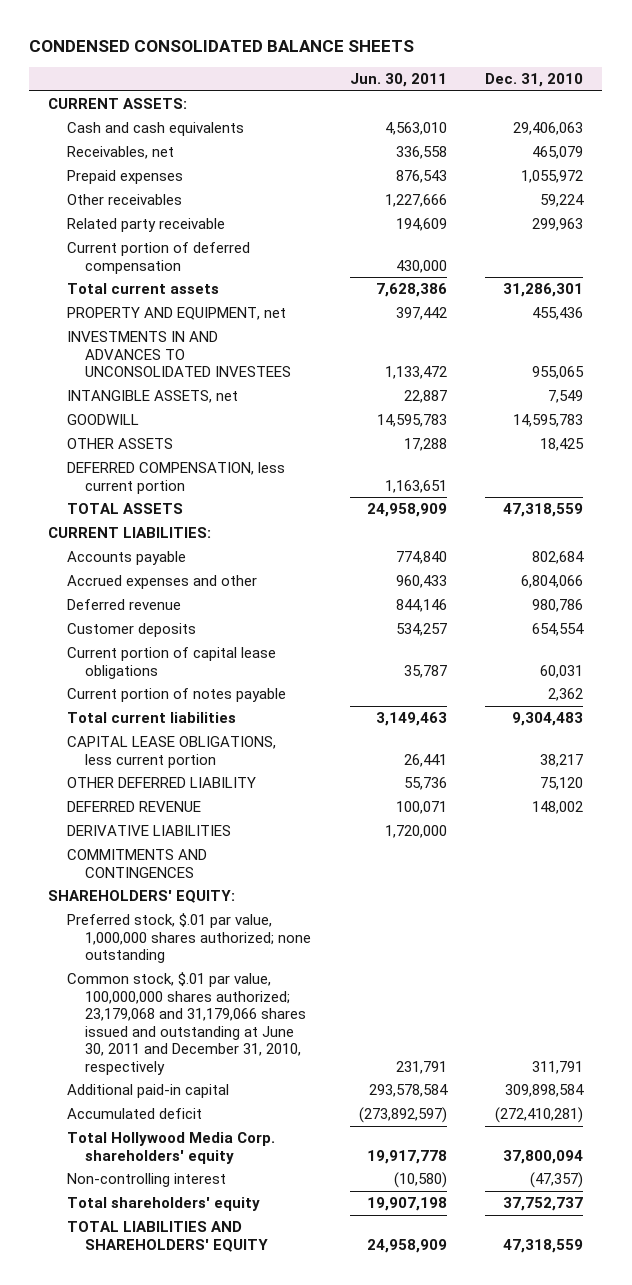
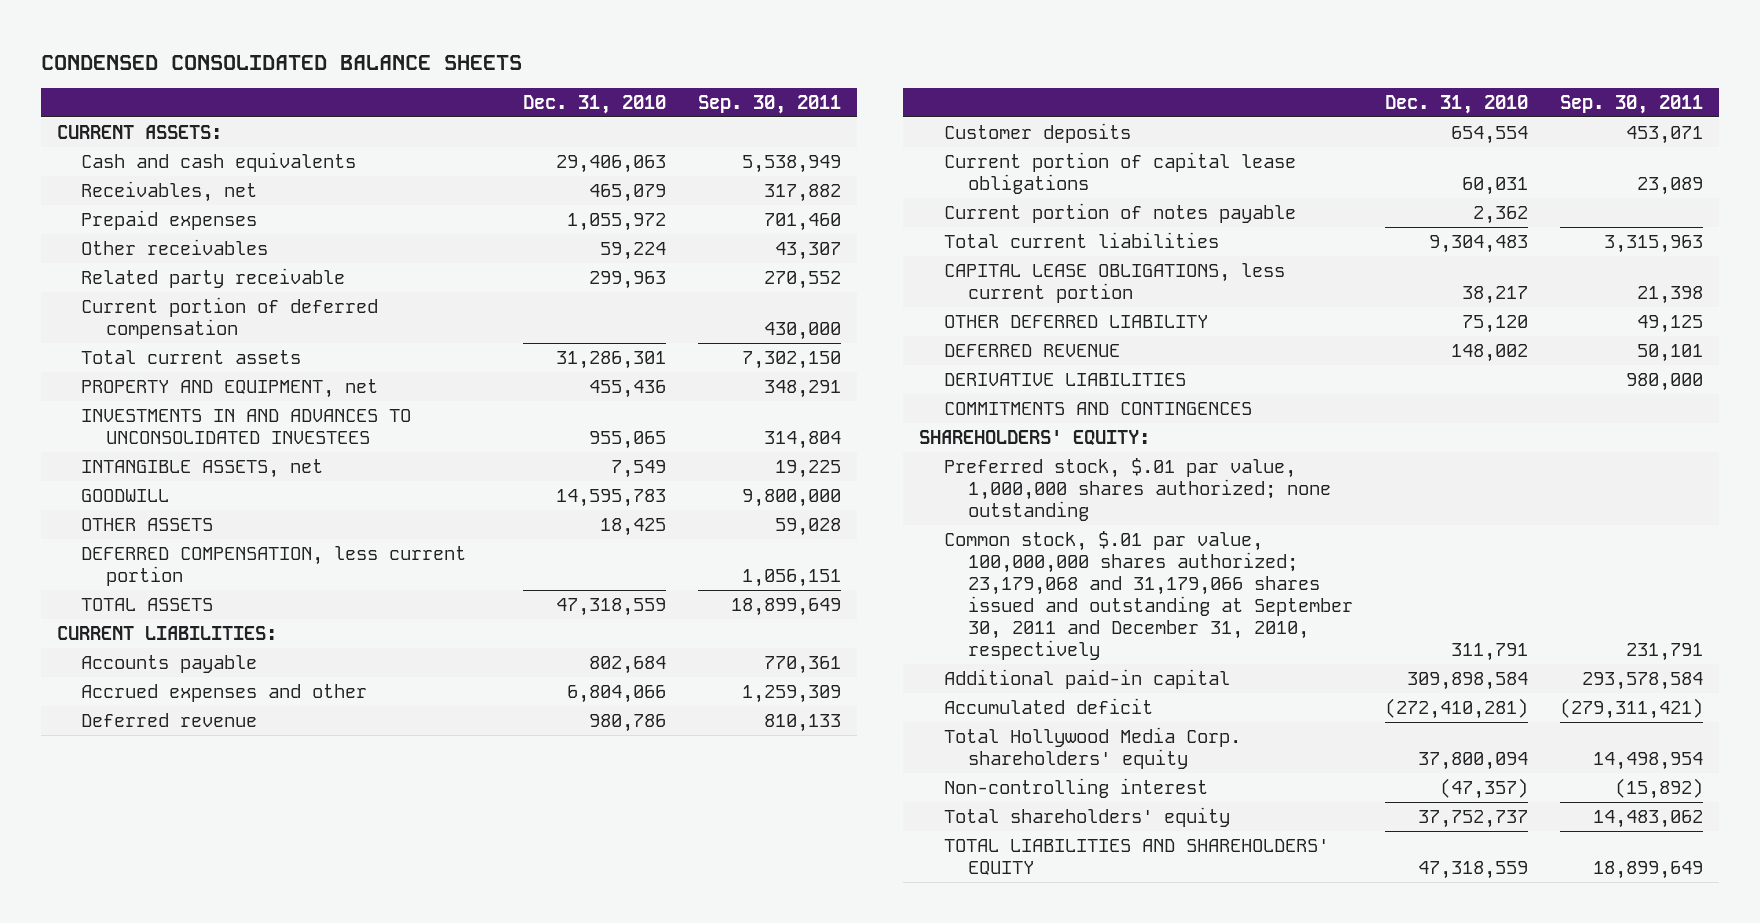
[349,73,447,88] Jun. 30, 2011 -> none
none -> [697,95,841,115] Sep. 30, 2011
[66,972,307,1075] Common stock, $.01 par value, 100,000,000 shares authorized; 23,179,068 and 31,179,066 shares issued and outstanding at June 30, 2011 and December 31, 2010, respectively -> [943,530,1354,661] Common stock, $.01 par value, 100,000,000 shares authorized; 23,179,068 and 31,179,066 shares issued and outstanding at September 30, 2011 and December 31, 2010, respectively

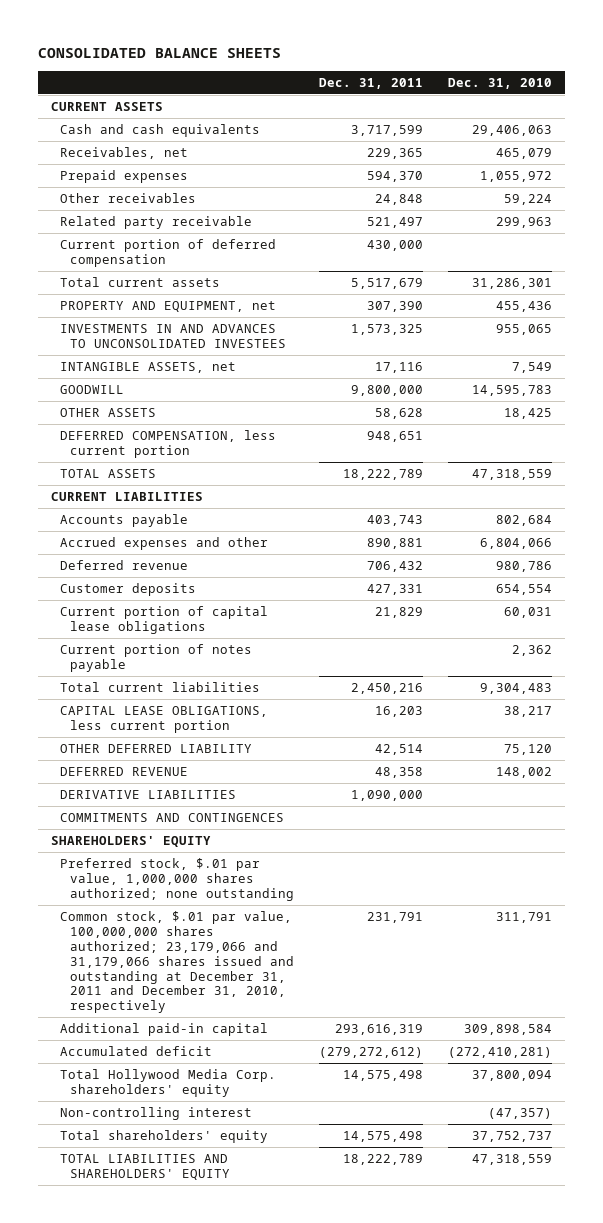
[40,54,522,70] CONDENSED CONSOLIDATED BALANCE SHEETS -> [38,48,282,59] CONSOLIDATED BALANCE SHEETS
[697,95,841,115] Sep. 30, 2011 -> none
none -> [319,77,424,89] Dec. 31, 2011
[56,124,222,139] CURRENT ASSETS: -> [51,102,164,112] CURRENT ASSETS
[56,625,277,640] CURRENT LIABILITIES: -> [51,492,204,502] CURRENT LIABILITIES
[919,429,1151,445] SHAREHOLDERS' EQUITY: -> [51,836,212,848] SHAREHOLDERS' EQUITY
[943,530,1354,661] Common stock, $.01 par value, 100,000,000 shares authorized; 23,179,068 and 31,179,066 shares issued and outstanding at September 30, 2011 and December 31, 2010, respectively -> [60,911,294,1014] Common stock, $.01 par value, 100,000,000 shares authorized; 23,179,066 and 31,179,066 shares issued and outstanding at December 31, 2011 and December 31, 2010, respectively

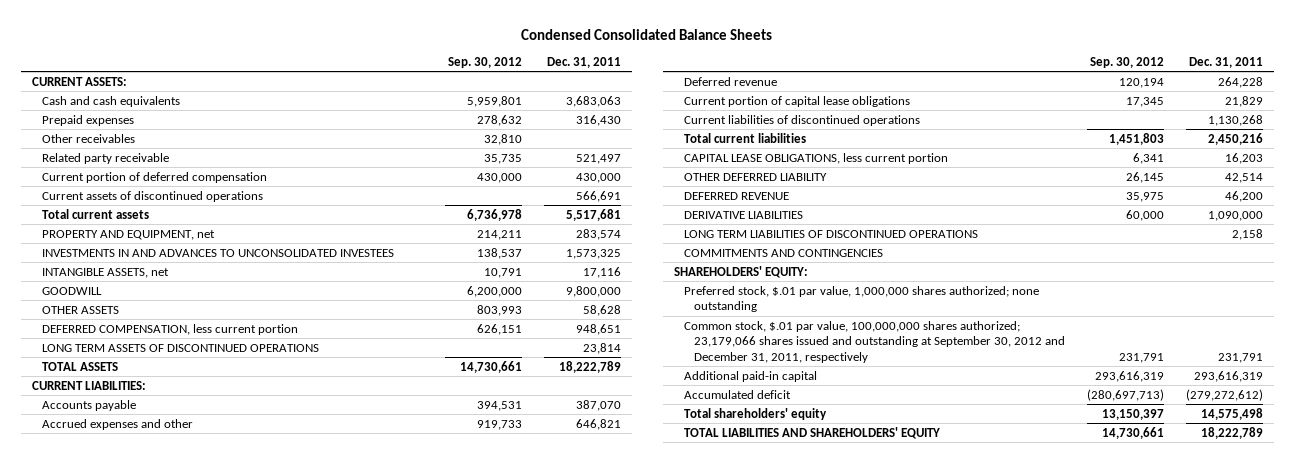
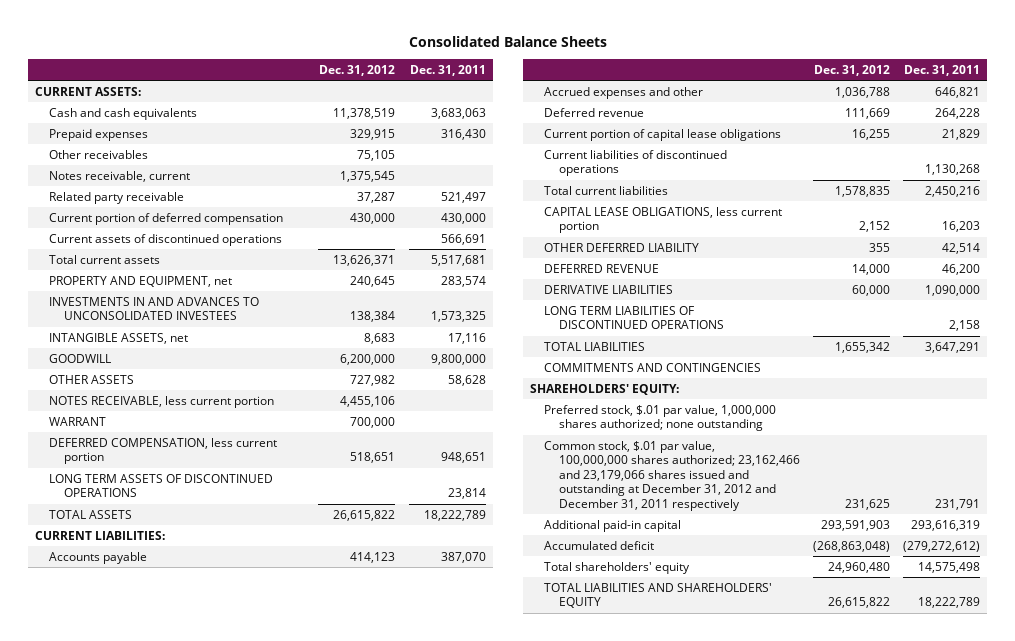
[521,28,773,40] Condensed Consolidated Balance Sheets -> [408,36,607,48] Consolidated Balance Sheets
[448,56,523,68] Sep. 30, 2012 -> none
none -> [319,65,396,77] Dec. 31, 2012
none -> [49,170,191,182] Notes receivable, current
none -> [49,395,275,408] NOTES RECEIVABLE, less current portion
none -> [49,416,107,426] WARRANT
none -> [544,341,646,351] TOTAL LIABILITIES
[684,320,1066,363] Common stock, $.01 par value, 100,000,000 shares authorized; 23,179,066 shares issued and outstanding at September 30, 2012 and December 31, 2011, respectively -> [544,440,800,511] Common stock, $.01 par value, 100,000,000 shares authorized; 23,162,466 and 23,179,066 shares issued and outstanding at December 31, 2012 and December 31, 2011 respectively

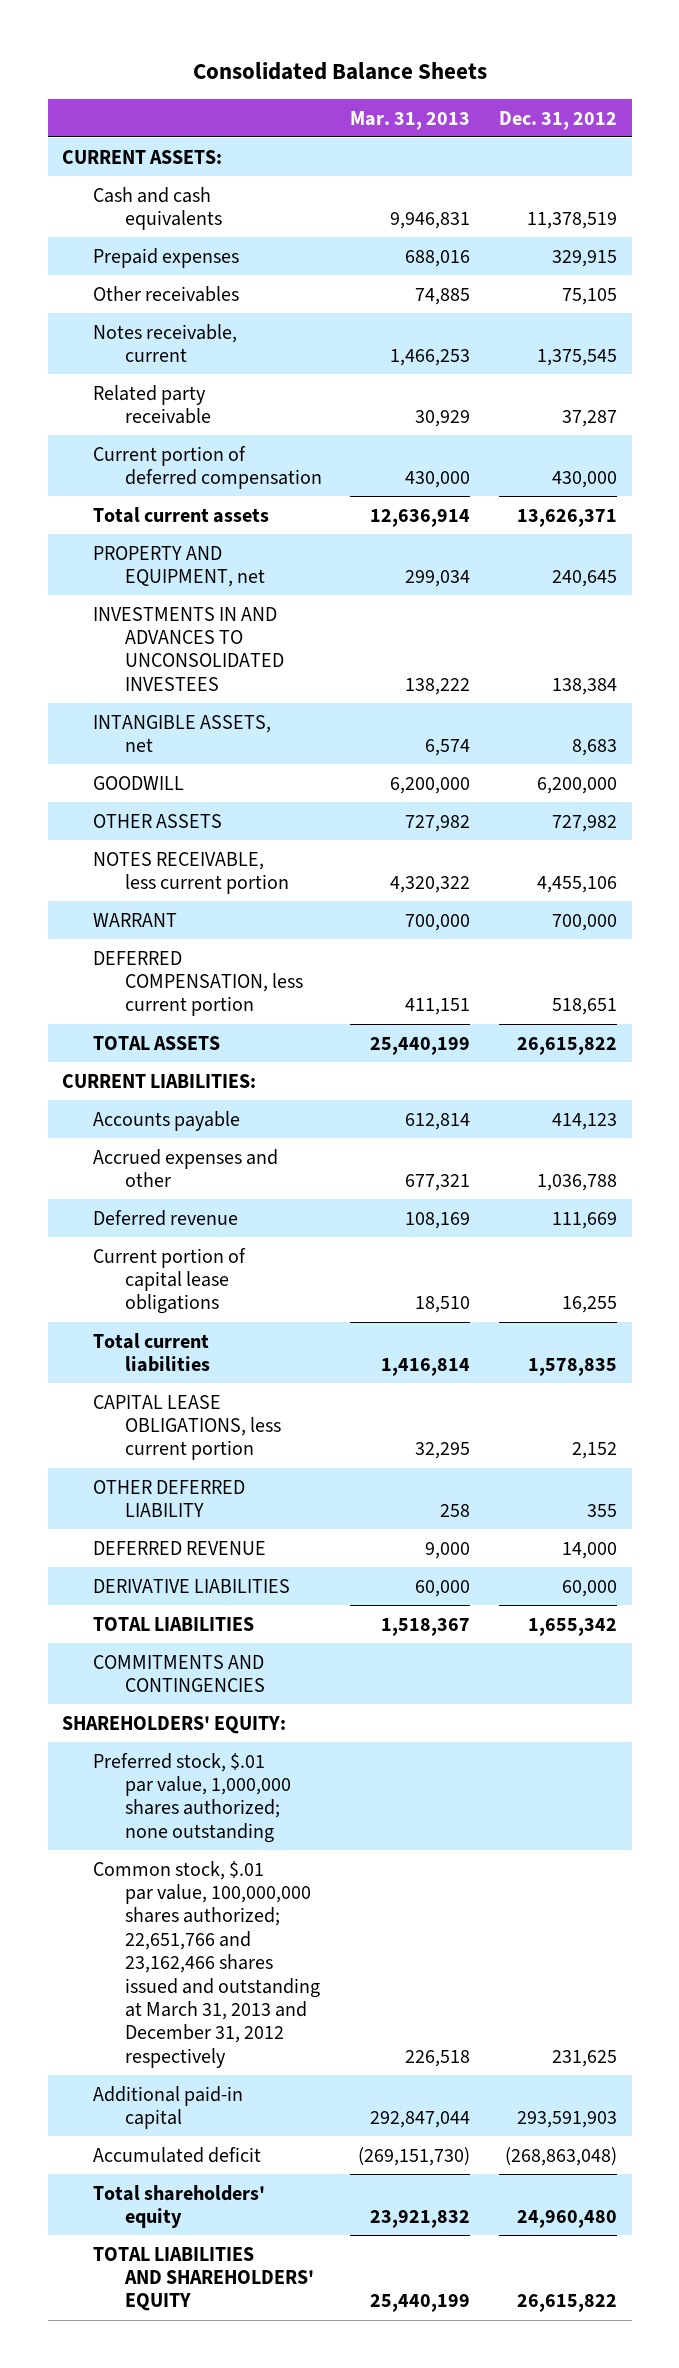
[409,65,486,77] Dec. 31, 2011 -> none
none -> [350,110,471,130] Mar. 31, 2013
[49,233,283,246] Current assets of discontinued operations -> none
[49,473,274,498] LONG TERM ASSETS OF DISCONTINUED OPERATIONS -> none
[544,149,728,177] Current liabilities of discontinued operations -> none
[544,305,724,330] LONG TERM LIABILITIES OF DISCONTINUED OPERATIONS -> none
[544,440,800,511] Common stock, $.01 par value, 100,000,000 shares authorized; 23,162,466 and 23,179,066 shares issued and outstanding at December 31, 2012 and December 31, 2011 respectively -> [93,1860,320,2068] Common stock, $.01 par value, 100,000,000 shares authorized; 22,651,766 and 23,162,466 shares issued and outstanding at March 31, 2013 and December 31, 2012 respectively

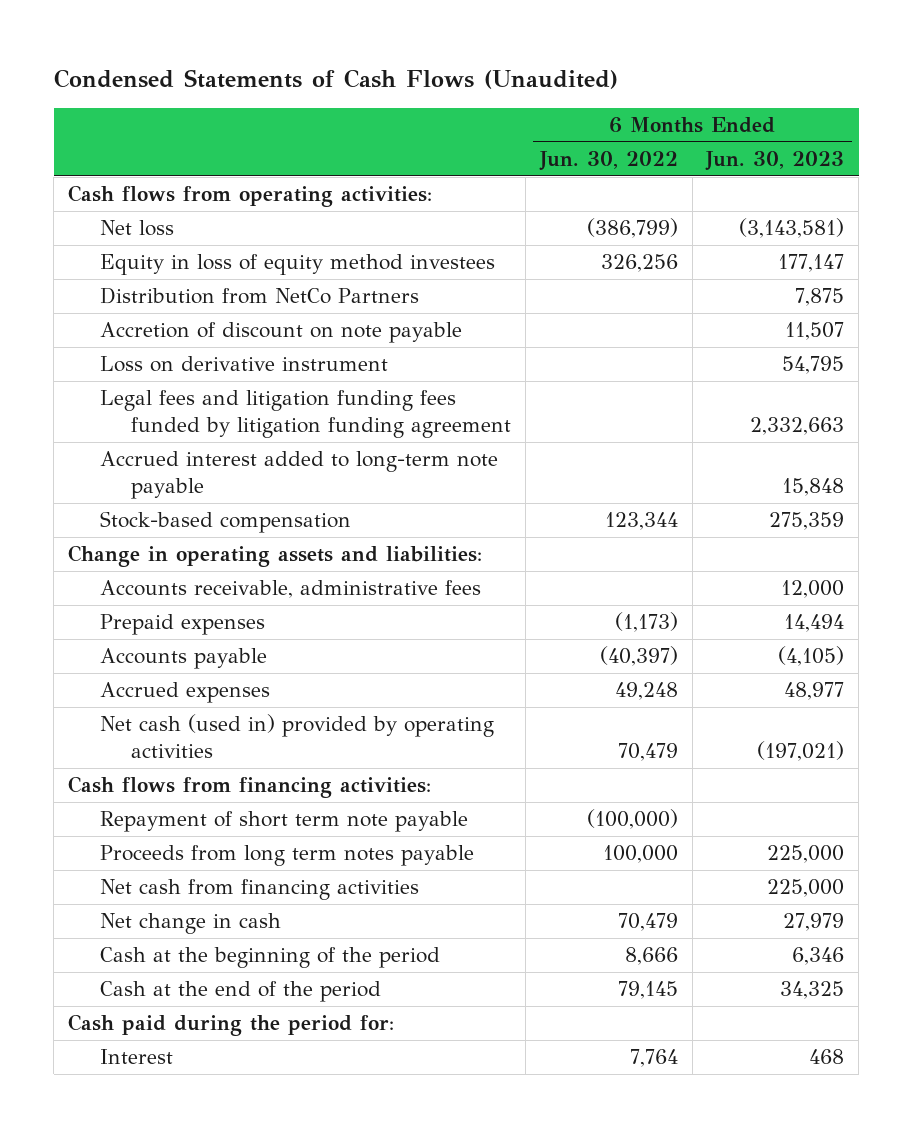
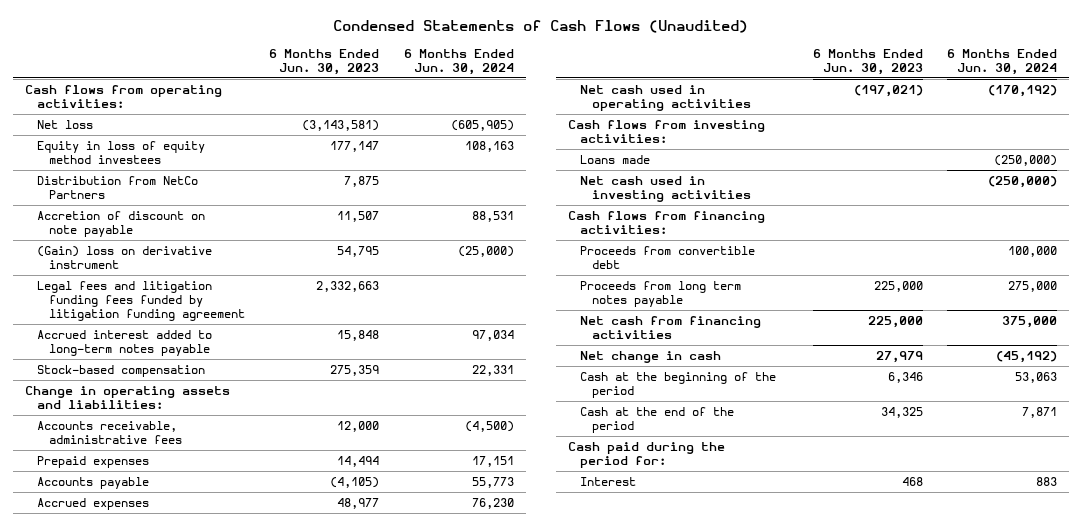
[538,150,678,171] Jun. 30, 2022 -> none
none -> [403,49,514,75] 6 Months Ended Jun. 30, 2024
[99,356,388,373] Loss on derivative instrument -> [36,245,212,269] (Gain) loss on derivative instrument
[99,451,498,500] Accrued interest added to long-term note payable -> [36,329,212,356] Accrued interest added to long-term notes payable
[99,714,494,759] Net cash (used in) provided by operating activities -> [580,84,752,111] Net cash used in operating activities
none -> [567,119,765,143] Cash flows from investing activities:
none -> [580,154,651,164] Loans made
none -> [580,175,752,202] Net cash used in investing activities
[99,811,468,833] Repayment of short term note payable -> none
none -> [580,245,756,269] Proceeds from convertible debt

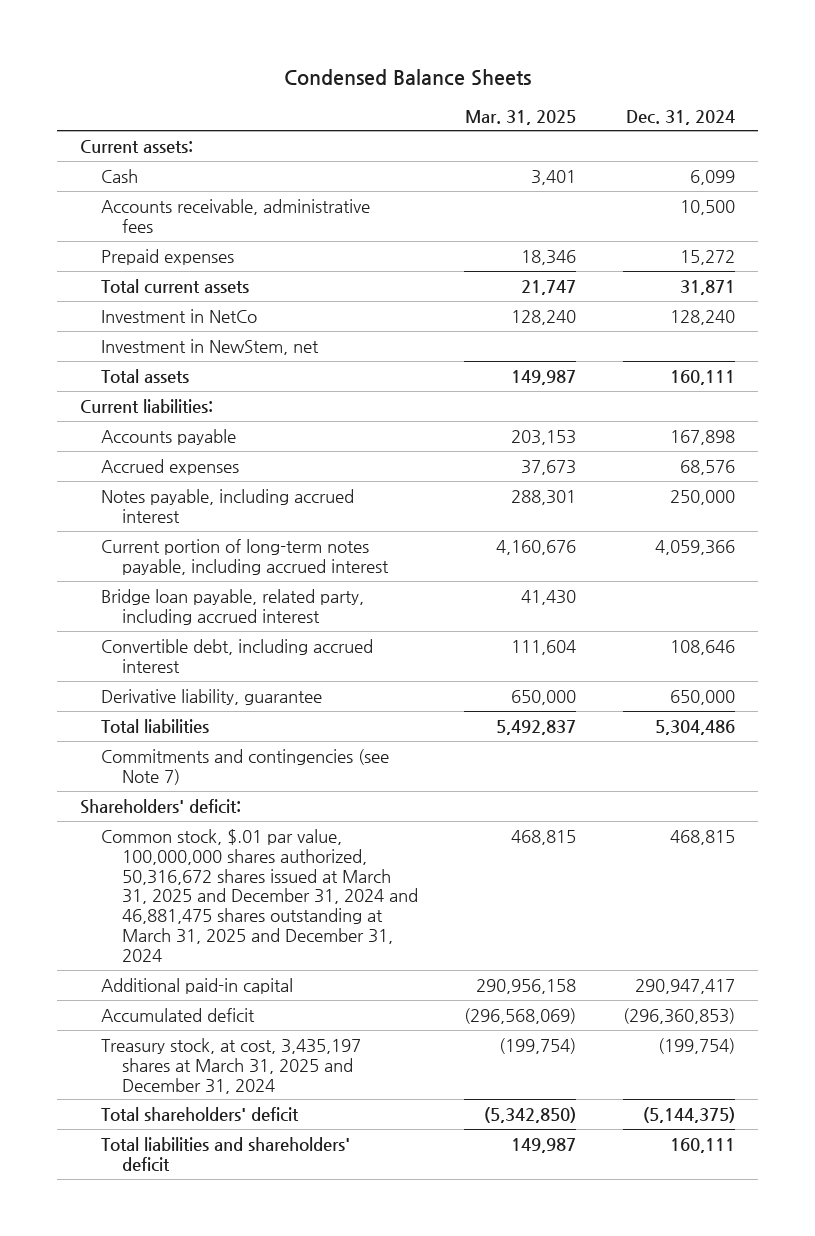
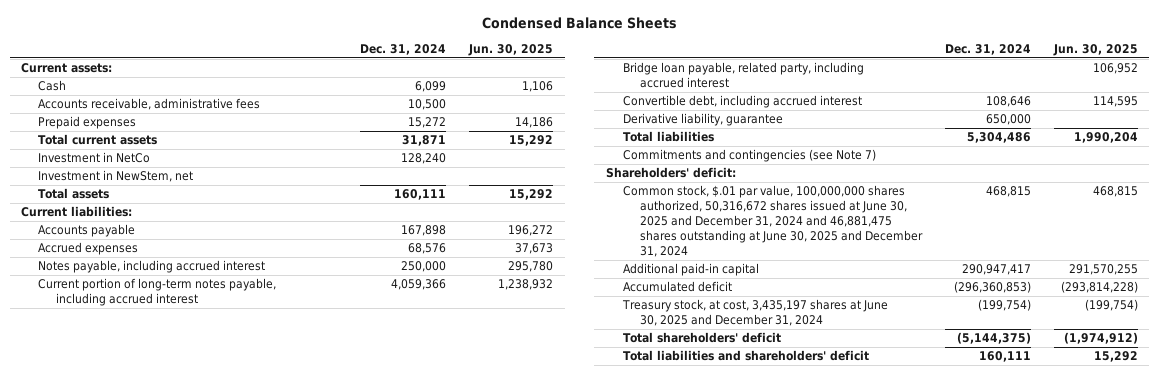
[465,109,577,125] Mar. 31, 2025 -> none
none -> [468,44,554,57] Jun. 30, 2025
[101,828,418,962] Common stock, $.01 par value, 100,000,000 shares authorized, 50,316,672 shares issued at March 31, 2025 and December 31, 2024 and 46,881,475 shares outstanding at March 31, 2025 and December 31, 2024 -> [623,185,924,258] Common stock, $.01 par value, 100,000,000 shares authorized, 50,316,672 shares issued at June 30, 2025 and December 31, 2024 and 46,881,475 shares outstanding at June 30, 2025 and December 31, 2024
[101,1037,362,1094] Treasury stock, at cost, 3,435,197 shares at March 31, 2025 and December 31, 2024 -> [622,299,889,327] Treasury stock, at cost, 3,435,197 shares at June 30, 2025 and December 31, 2024

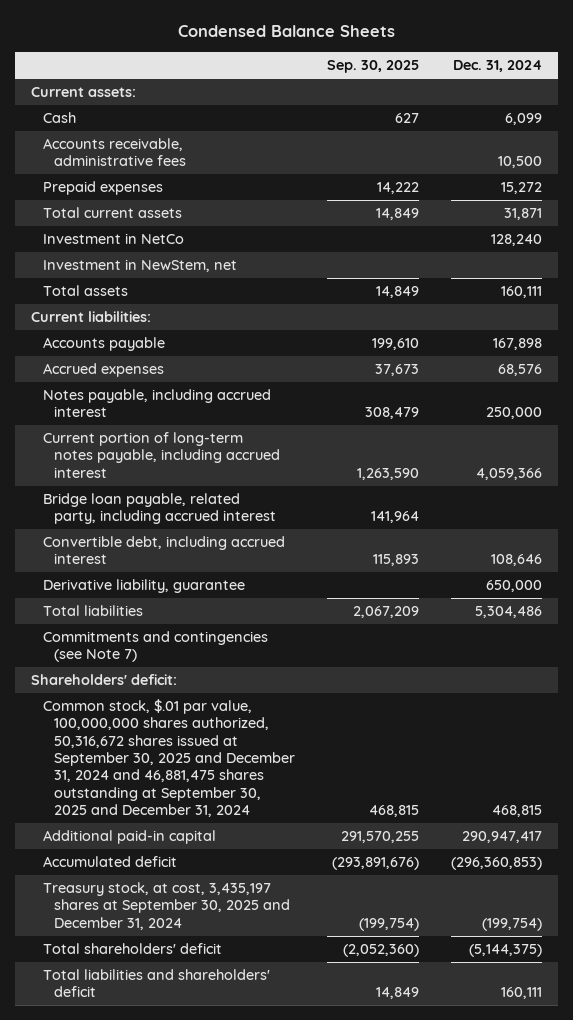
[468,44,554,57] Jun. 30, 2025 -> none
none -> [327,60,420,74] Sep. 30, 2025
[623,185,924,258] Common stock, $.01 par value, 100,000,000 shares authorized, 50,316,672 shares issued at June 30, 2025 and December 31, 2024 and 46,881,475 shares outstanding at June 30, 2025 and December 31, 2024 -> [42,699,296,817] Common stock, $.01 par value, 100,000,000 shares authorized, 50,316,672 shares issued at September 30, 2025 and December 31, 2024 and 46,881,475 shares outstanding at September 30, 2025 and December 31, 2024
[622,299,889,327] Treasury stock, at cost, 3,435,197 shares at June 30, 2025 and December 31, 2024 -> [42,882,291,930] Treasury stock, at cost, 3,435,197 shares at September 30, 2025 and December 31, 2024

